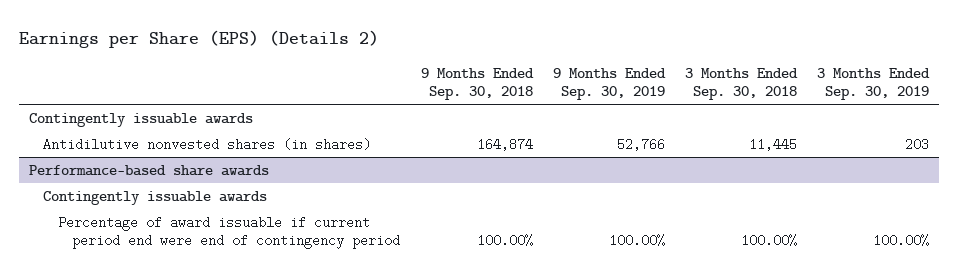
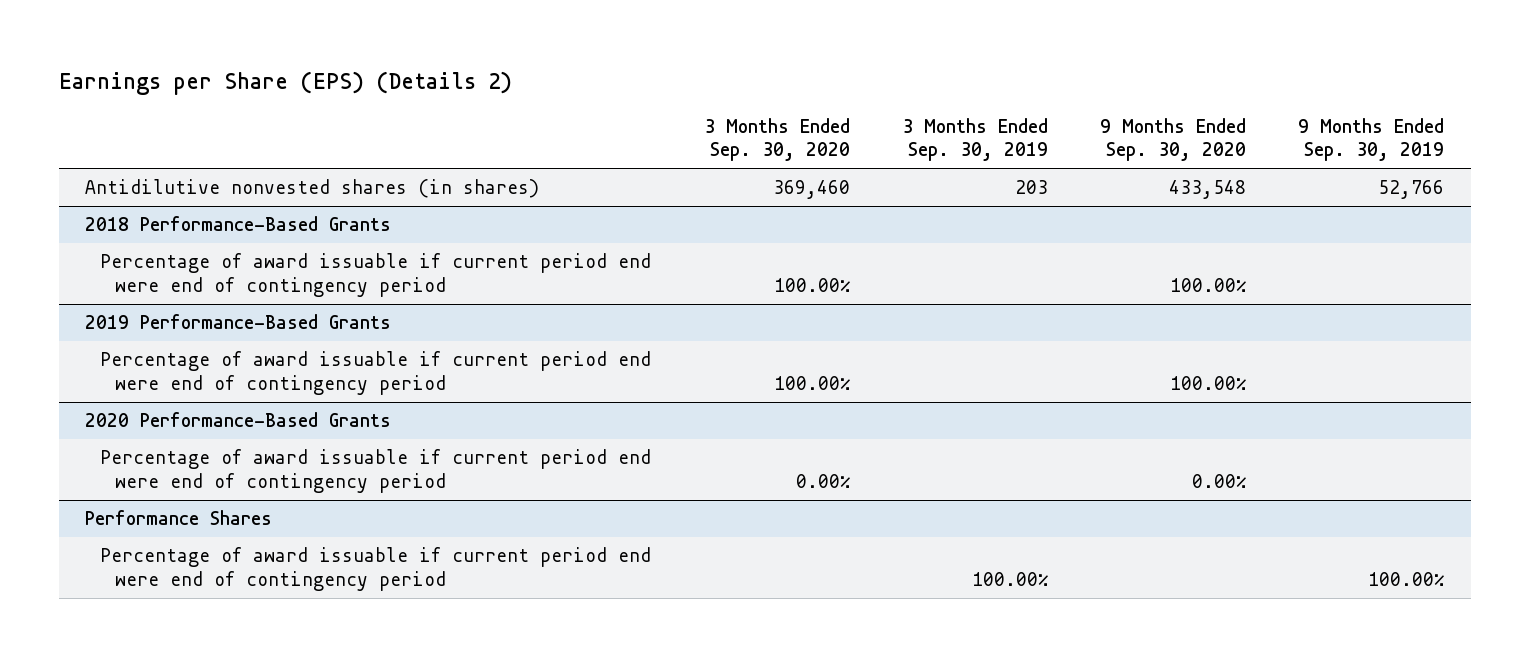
[420,67,534,101] 9 Months Ended Sep. 30, 2018 -> none
[684,67,798,101] 3 Months Ended Sep. 30, 2018 -> none
none -> [703,117,850,162] 3 Months Ended Sep. 30, 2020
none -> [1100,117,1247,162] 9 Months Ended Sep. 30, 2020
[28,112,253,127] Contingently issuable awards -> none
[43,190,268,205] Contingently issuable awards -> none
none -> [85,215,392,231] 2018 Performance-Based Grants
none -> [100,252,652,297] Percentage of award issuable if current period end were end of contingency period
none -> [85,313,392,329] 2019 Performance-Based Grants
none -> [100,350,652,395] Percentage of award issuable if current period end were end of contingency period
none -> [85,411,392,427] 2020 Performance-Based Grants
none -> [100,448,652,493] Percentage of award issuable if current period end were end of contingency period
[28,164,269,176] Performance-based share awards -> [85,509,273,525] Performance Shares

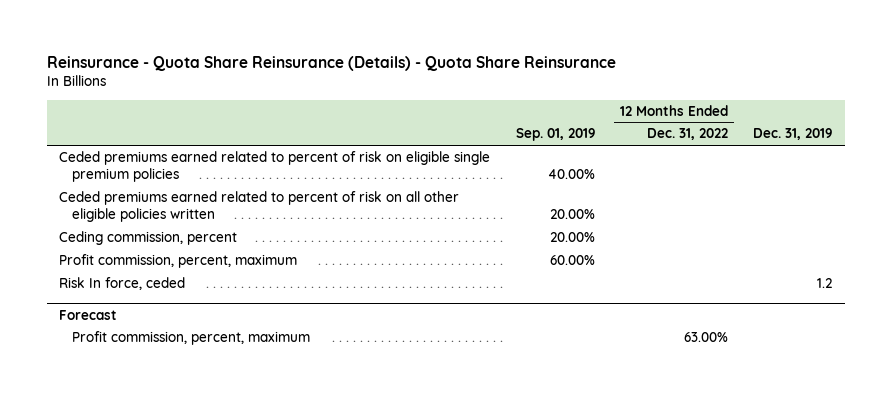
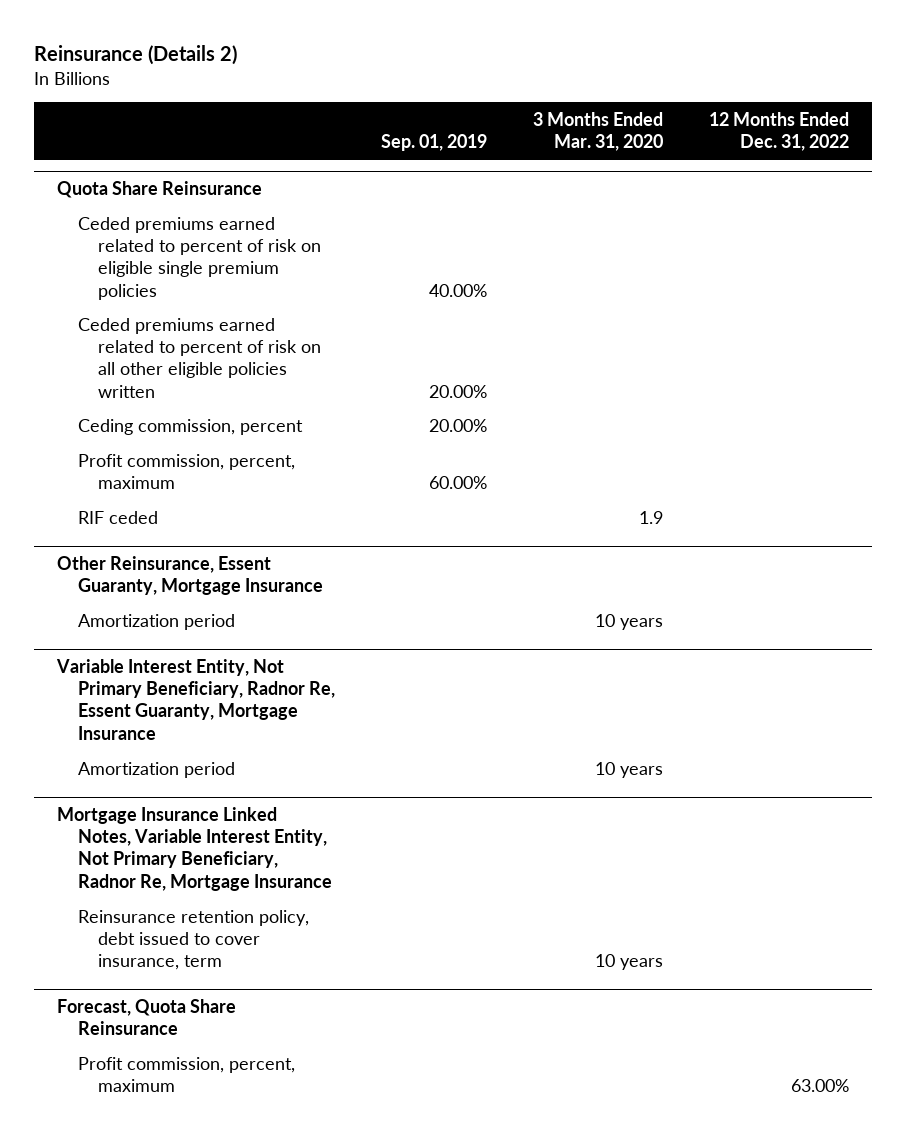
[46,55,616,71] Reinsurance - Quota Share Reinsurance (Details) - Quota Share Reinsurance -> [33,45,237,66] Reinsurance (Details 2)
[753,128,833,141] Dec. 31, 2019 -> none
none -> [532,112,663,152] 3 Months Ended Mar. 31, 2020
none -> [56,180,262,198] Quota Share Reinsurance
[59,277,186,291] Risk In force, ceded -> [77,510,158,524] RIF ceded
none -> [56,555,323,596] Other Reinsurance, Essent Guaranty, Mortgage Insurance
none -> [77,613,235,630] Amortization period
none -> [55,658,335,740] Variable Interest Entity, Not Primary Beneficiary, Radnor Re, Essent Guaranty, Mortgage Insurance
none -> [77,761,235,778] Amortization period
none -> [56,806,332,891] Mortgage Insurance Linked Notes, Variable Interest Entity, Not Primary Beneficiary, Radnor Re, Mortgage Insurance
none -> [77,909,309,971] Reinsurance retention policy, debt issued to cover insurance, term
[59,309,118,320] Forecast -> [56,998,236,1036] Forecast, Quota Share Reinsurance

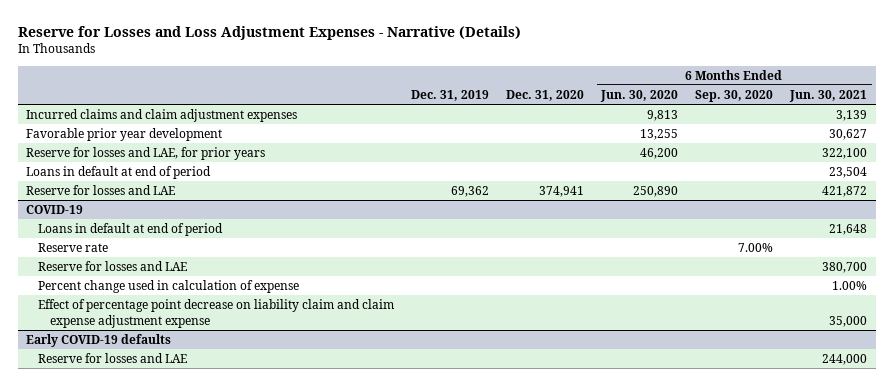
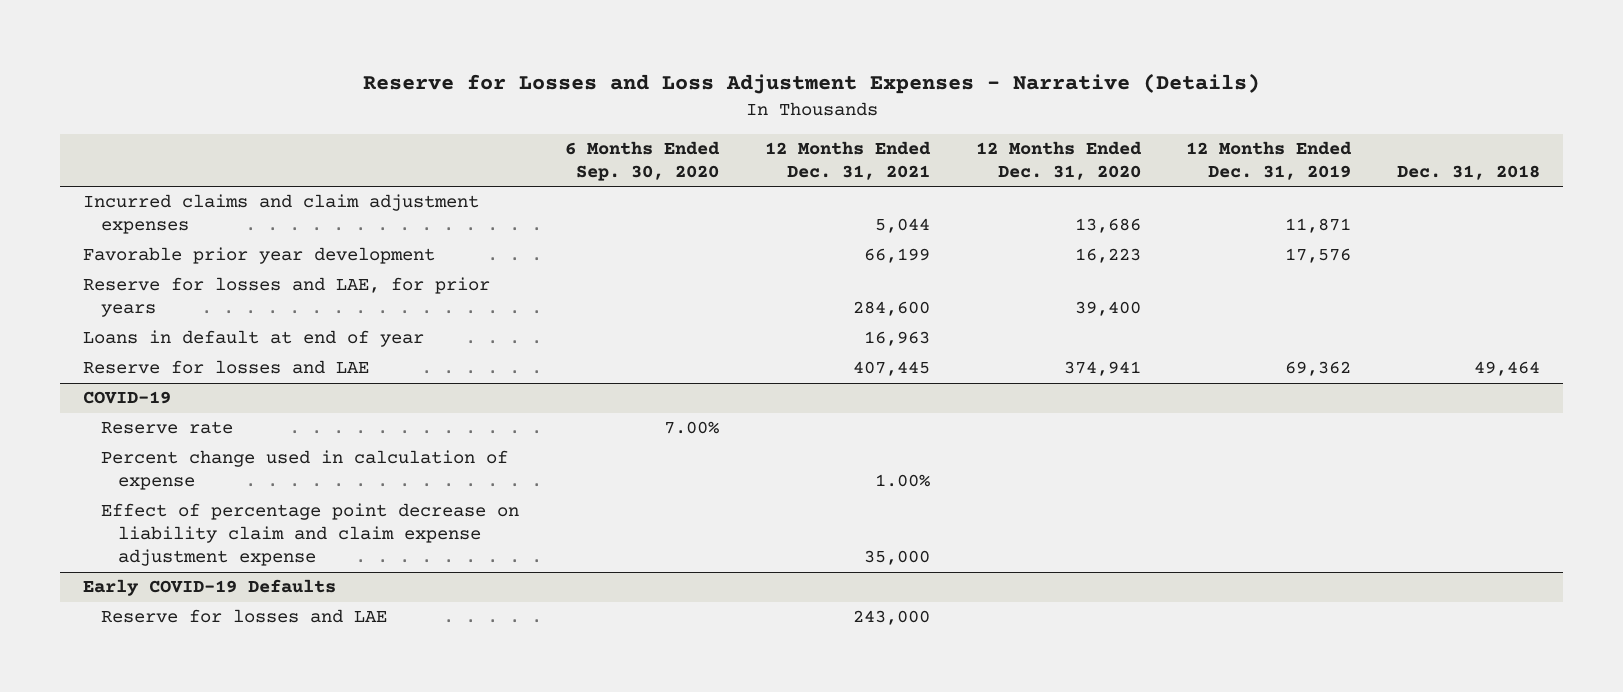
[411,89,490,101] Dec. 31, 2019 -> none
[506,89,585,101] Dec. 31, 2020 -> none
[600,89,679,102] Jun. 30, 2020 -> none
[789,89,868,102] Jun. 30, 2021 -> none
none -> [764,141,931,181] 12 Months Ended Dec. 31, 2021
none -> [975,141,1142,181] 12 Months Ended Dec. 31, 2020
none -> [1186,141,1353,181] 12 Months Ended Dec. 31, 2019
none -> [1397,165,1541,181] Dec. 31, 2018
[26,166,212,180] Loans in default at end of period -> [82,330,424,348] Loans in default at end of year
[38,223,224,237] Loans in default at end of period -> none
[38,261,188,272] Reserve for losses and LAE -> none
[26,334,172,348] Early COVID-19 defaults -> [82,579,336,597] Early COVID-19 Defaults

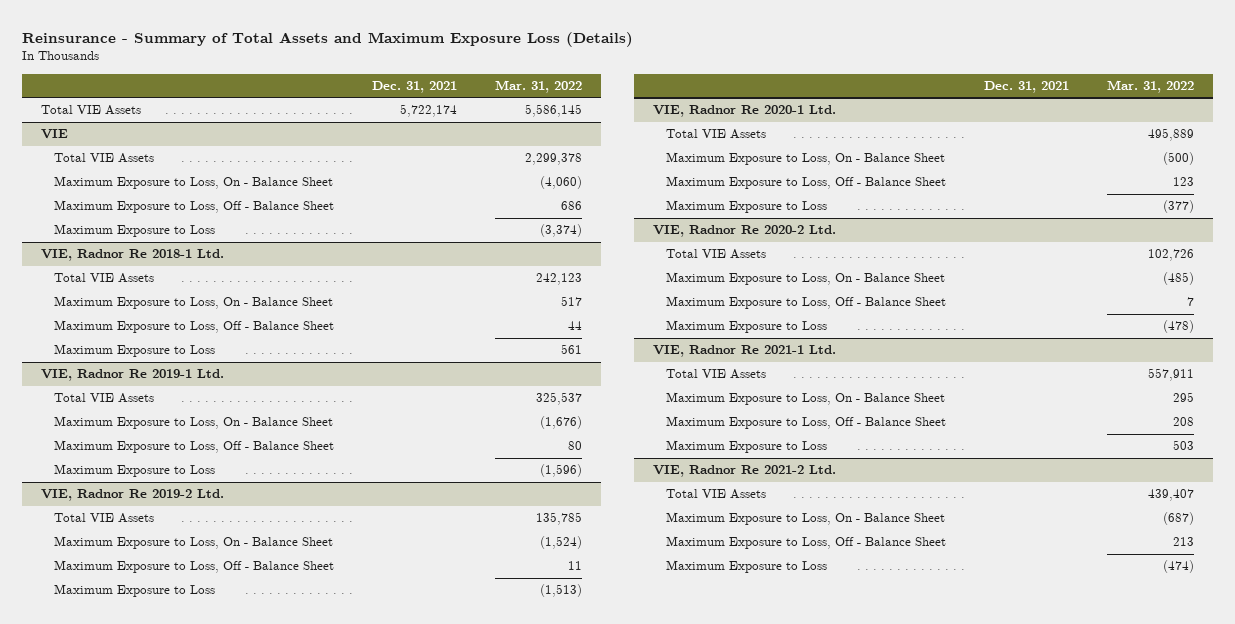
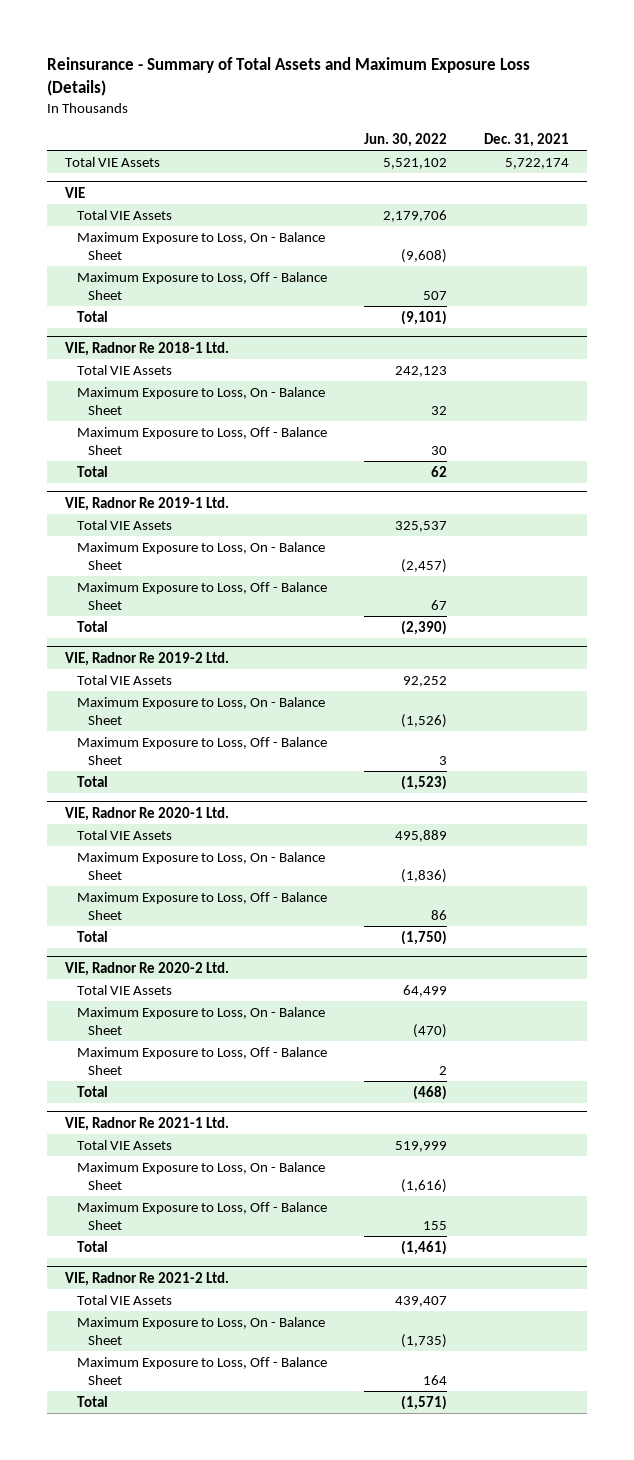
[495,79,583,93] Mar. 31, 2022 -> none
none -> [363,133,447,148] Jun. 30, 2022
[54,224,216,238] Maximum Exposure to Loss -> [76,310,108,322] Total
[54,344,216,358] Maximum Exposure to Loss -> [76,465,108,477] Total
[54,464,216,478] Maximum Exposure to Loss -> [76,620,108,632] Total
[54,584,216,598] Maximum Exposure to Loss -> [76,775,108,787] Total
[666,200,828,214] Maximum Exposure to Loss -> [76,930,108,942] Total
[666,320,828,334] Maximum Exposure to Loss -> [76,1085,108,1097] Total
[666,440,828,454] Maximum Exposure to Loss -> [76,1240,108,1252] Total
[666,560,828,574] Maximum Exposure to Loss -> [76,1395,108,1407] Total

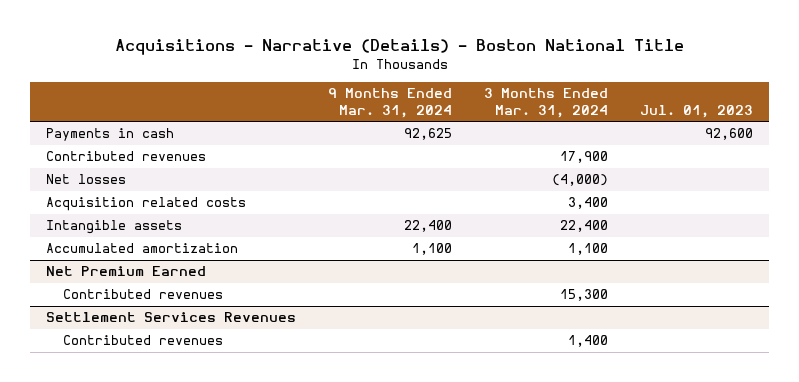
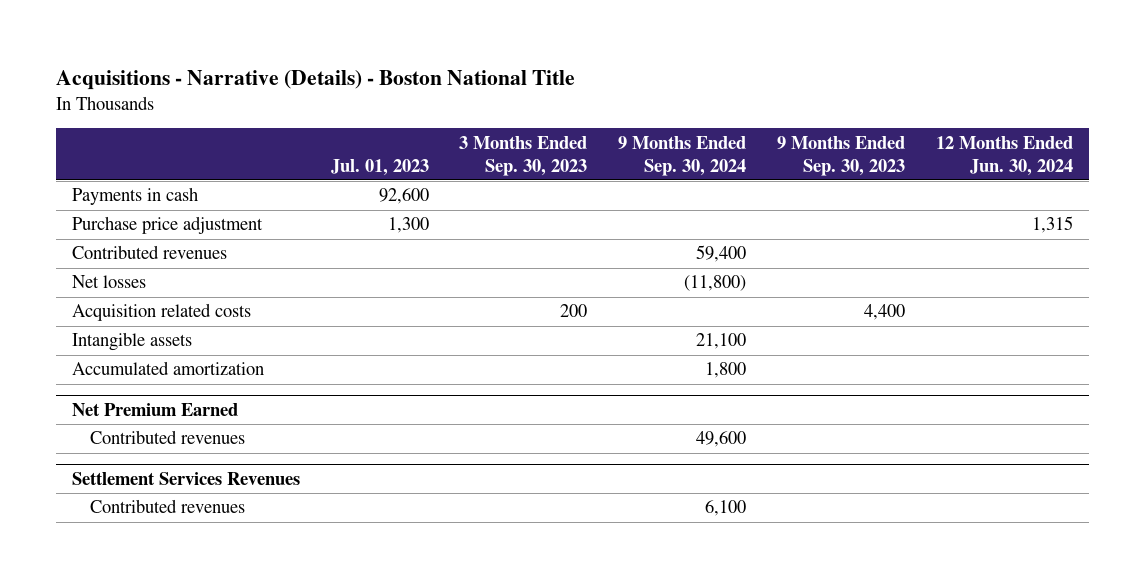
[328,88,453,119] 9 Months Ended Mar. 31, 2024 -> none
[484,88,609,119] 3 Months Ended Mar. 31, 2024 -> none
none -> [459,135,588,176] 3 Months Ended Sep. 30, 2023
none -> [618,135,747,176] 9 Months Ended Sep. 30, 2024
none -> [777,135,906,176] 9 Months Ended Sep. 30, 2023
none -> [936,135,1074,176] 12 Months Ended Jun. 30, 2024
none -> [71,216,263,235] Purchase price adjustment

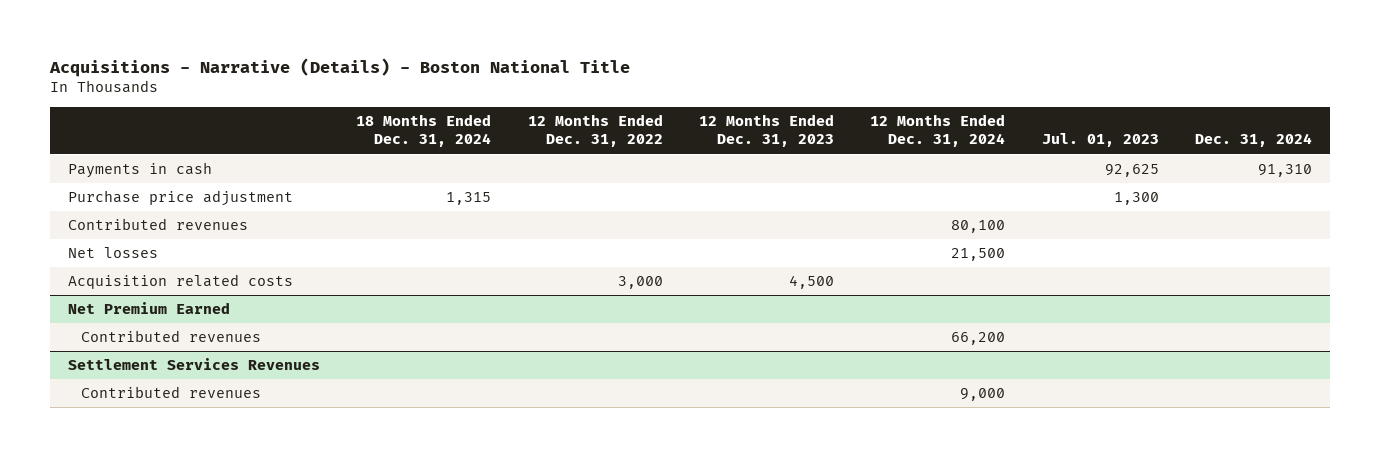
[459,135,588,176] 3 Months Ended Sep. 30, 2023 -> none
[618,135,747,176] 9 Months Ended Sep. 30, 2024 -> none
[777,135,906,176] 9 Months Ended Sep. 30, 2023 -> none
[936,135,1074,176] 12 Months Ended Jun. 30, 2024 -> none
none -> [356,113,492,148] 18 Months Ended Dec. 31, 2024
none -> [527,113,663,148] 12 Months Ended Dec. 31, 2022
none -> [699,113,835,148] 12 Months Ended Dec. 31, 2023
none -> [870,113,1006,148] 12 Months Ended Dec. 31, 2024
none -> [1195,133,1313,148] Dec. 31, 2024
[378,188,429,205] 92,600 -> [1104,164,1159,178] 92,625
[71,332,192,352] Intangible assets -> none
[71,361,264,376] Accumulated amortization -> none

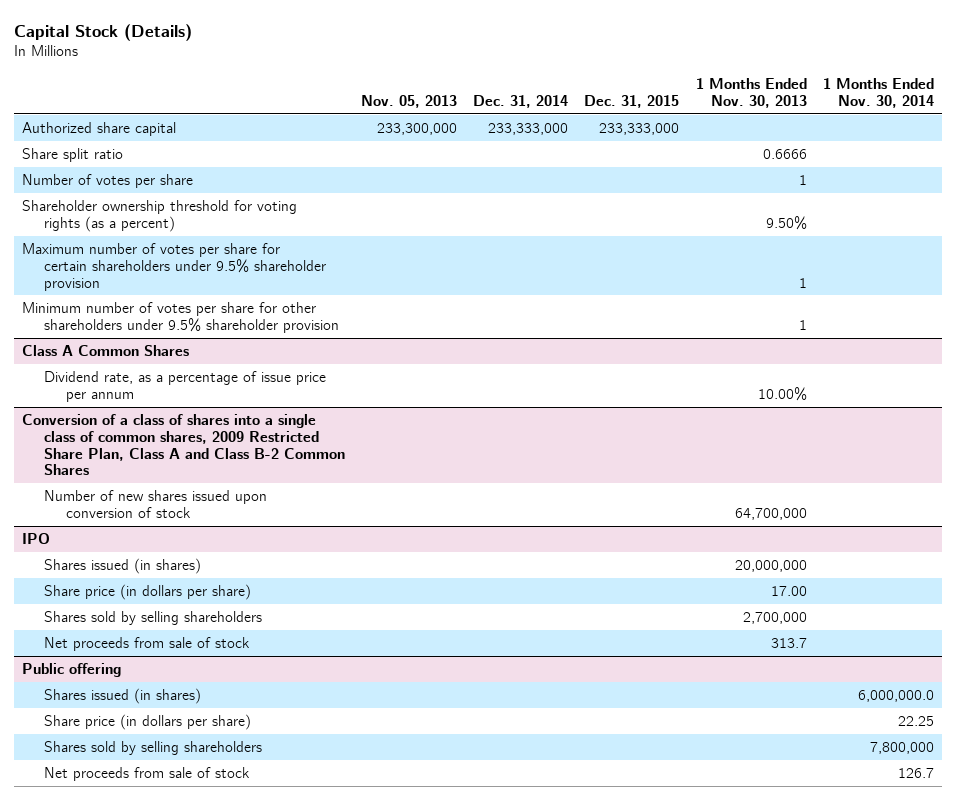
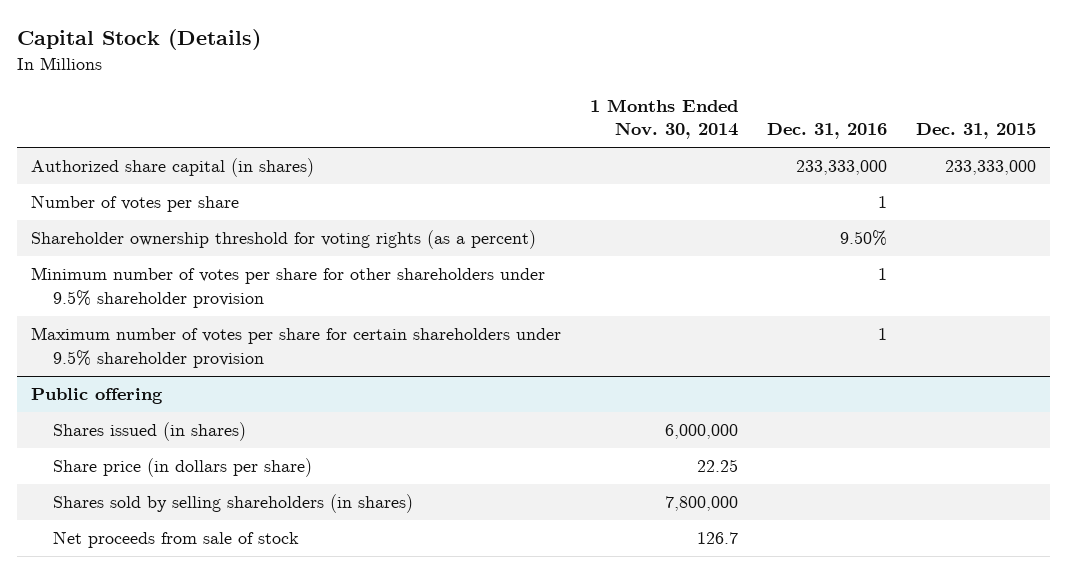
[361,94,458,108] Nov. 05, 2013 -> none
[473,94,569,108] Dec. 31, 2014 -> none
[695,77,807,108] 1 Months Ended Nov. 30, 2013 -> none
none -> [766,123,887,140] Dec. 31, 2016
[22,147,124,162] Share split ratio -> none
[22,121,177,136] Authorized share capital -> [31,158,315,178] Authorized share capital (in shares)
[22,344,190,356] Class A Common Shares -> none
[44,370,327,402] Dividend rate, as a percentage of issue price per annum -> none
[22,413,346,476] Conversion of a class of shares into a single class of common shares, 2009 Restricted Share Plan, Class A and Class B-2 Common Shares -> none
[44,489,268,518] Number of new shares issued upon conversion of stock -> none
[22,532,51,544] IPO -> none
[44,557,202,574] Shares issued (in shares) -> none
[44,583,252,600] Share price (in dollars per share) -> none
[44,610,263,625] Shares sold by selling shareholders -> none
[44,636,251,651] Net proceeds from sale of stock -> none
[22,242,327,291] Maximum number of votes per share for certain shareholders under 9.5% shareholder provision -> [31,327,562,368] Maximum number of votes per share for certain shareholders under 9.5% shareholder provision
[857,689,934,702] 6,000,000.0 -> [665,424,739,440] 6,000,000
[44,740,263,755] Shares sold by selling shareholders -> [52,494,413,514] Shares sold by selling shareholders (in shares)

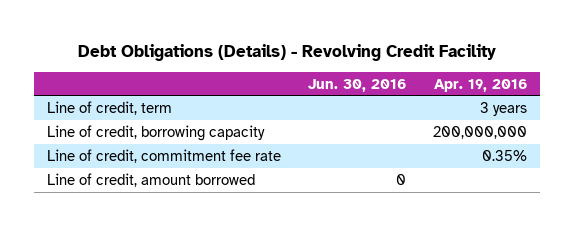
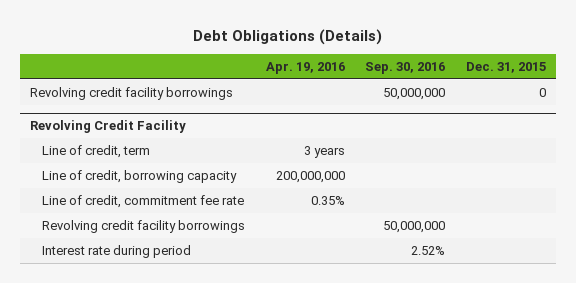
[78,44,497,62] Debt Obligations (Details) - Revolving Credit Facility -> [192,28,382,45] Debt Obligations (Details)
[308,78,407,92] Jun. 30, 2016 -> none
none -> [365,62,446,75] Sep. 30, 2016
none -> [465,62,546,74] Dec. 31, 2015
[47,100,173,115] Line of credit, term -> none
[47,124,266,141] Line of credit, borrowing capacity -> none
[47,148,282,163] Line of credit, commitment fee rate -> none
[47,172,256,187] Line of credit, amount borrowed -> [30,87,234,101] Revolving credit facility borrowings
none -> [30,120,187,134] Revolving Credit Facility
none -> [42,145,151,159] Line of credit, term
none -> [42,170,238,184] Line of credit, borrowing capacity
none -> [42,195,245,209] Line of credit, commitment fee rate
none -> [42,220,246,234] Revolving credit facility borrowings
none -> [42,245,192,259] Interest rate during period

